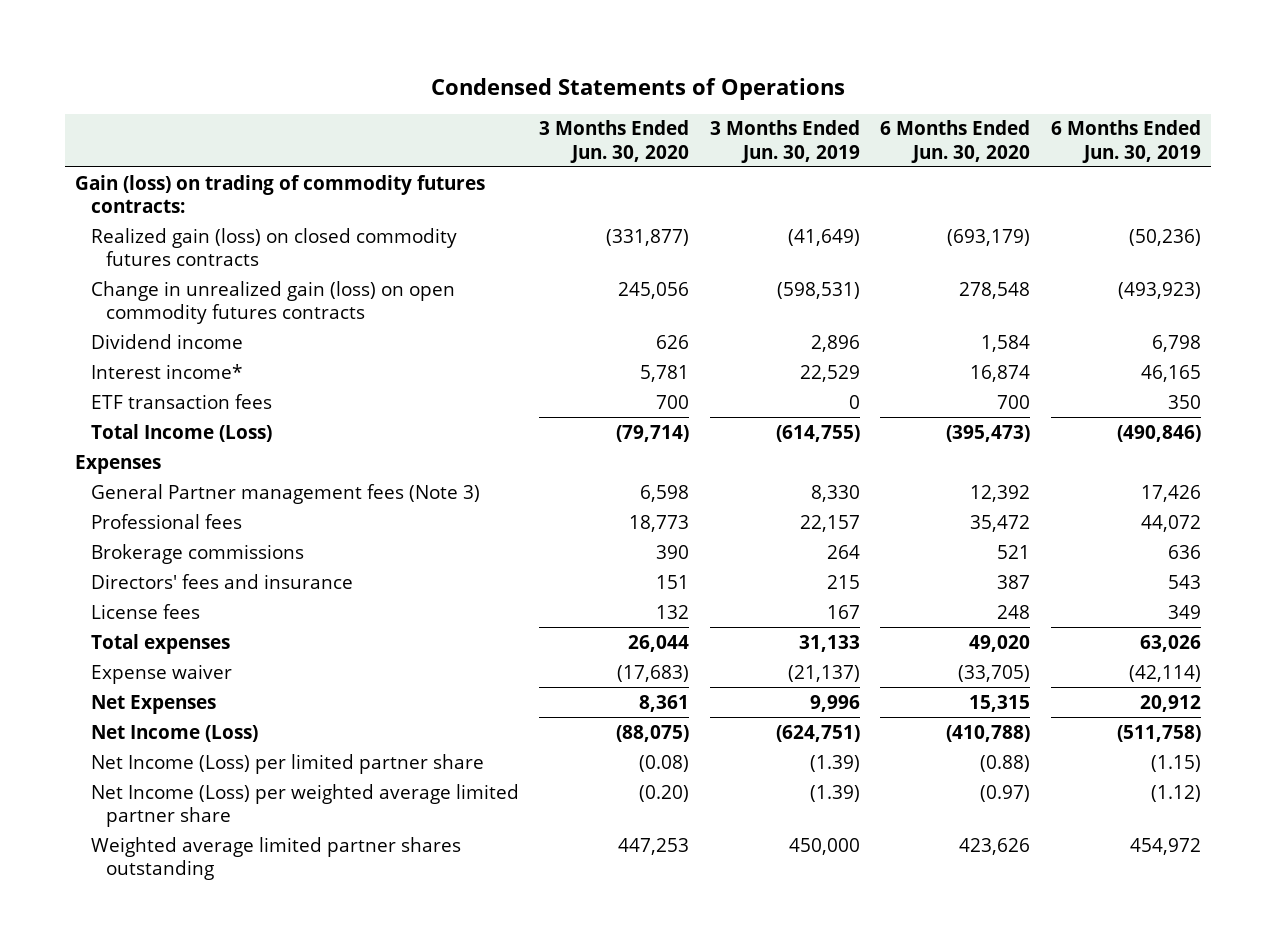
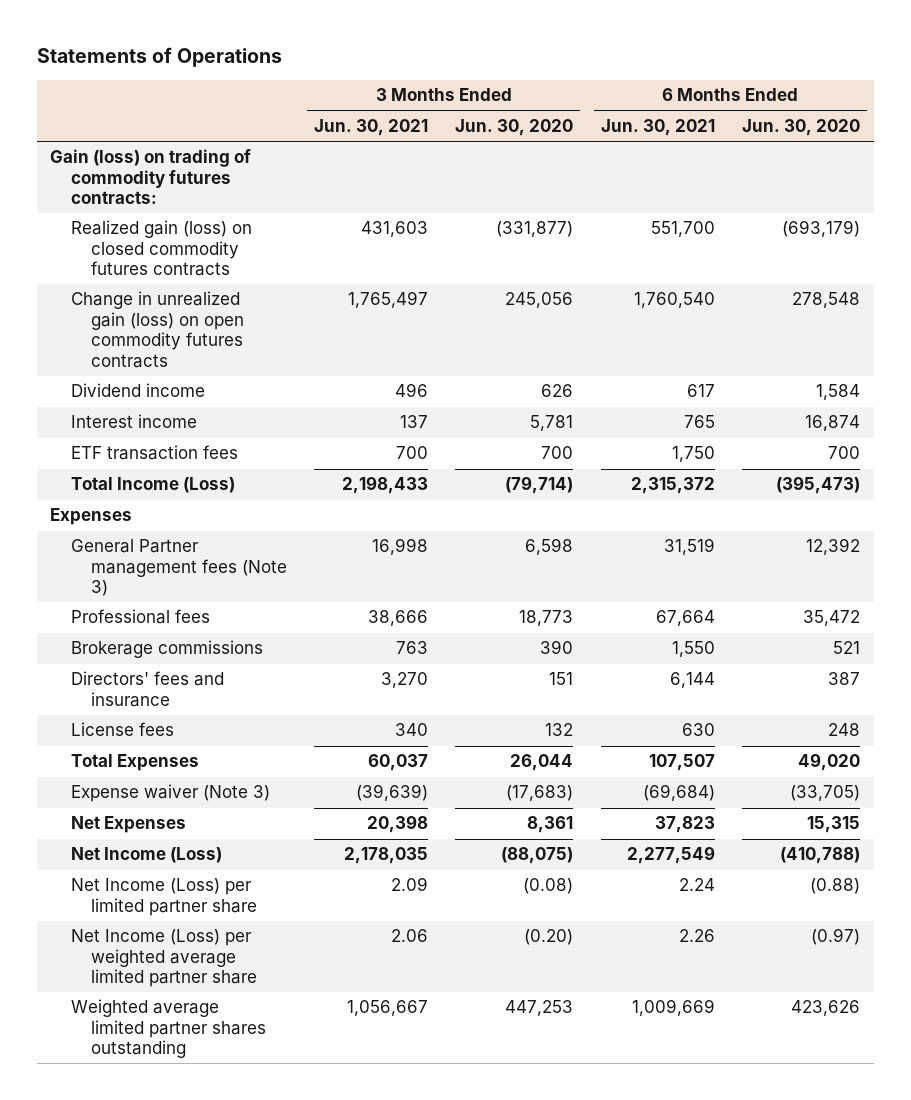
[430,77,845,100] Condensed Statements of Operations -> [36,46,282,67] Statements of Operations
[709,120,860,163] 3 Months Ended Jun. 30, 2019 -> none
[1050,120,1201,163] 6 Months Ended Jun. 30, 2019 -> none
none -> [314,118,429,136] Jun. 30, 2021
none -> [600,118,715,136] Jun. 30, 2021
[90,363,242,379] Interest income* -> [70,414,197,429] Interest income
[90,633,230,654] Total expenses -> [70,754,199,772] Total Expenses
[90,663,232,684] Expense waiver -> [70,784,270,803] Expense waiver (Note 3)

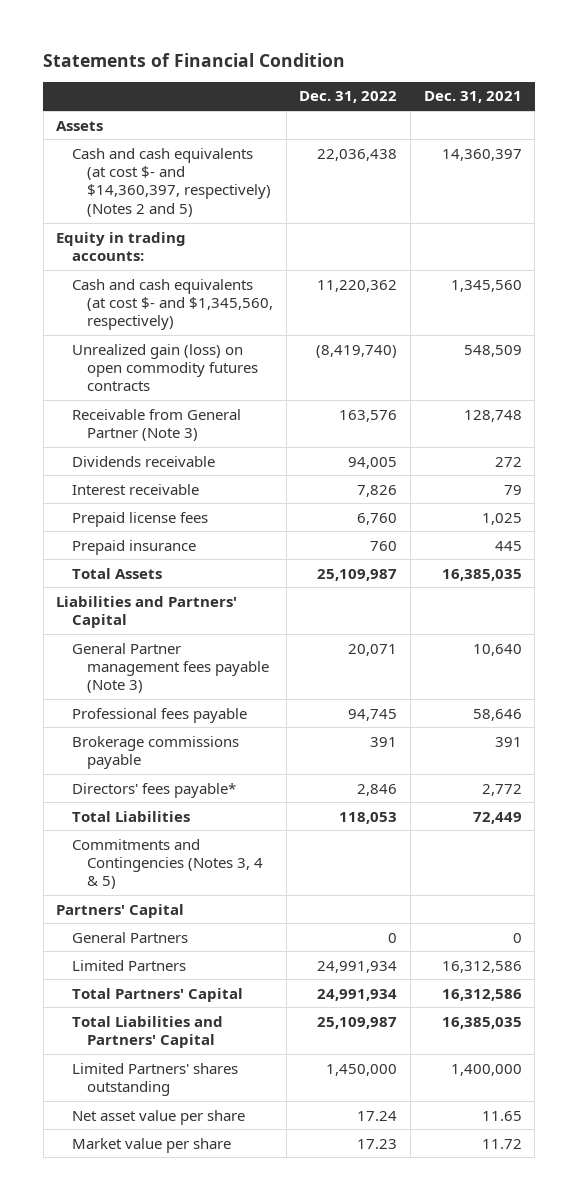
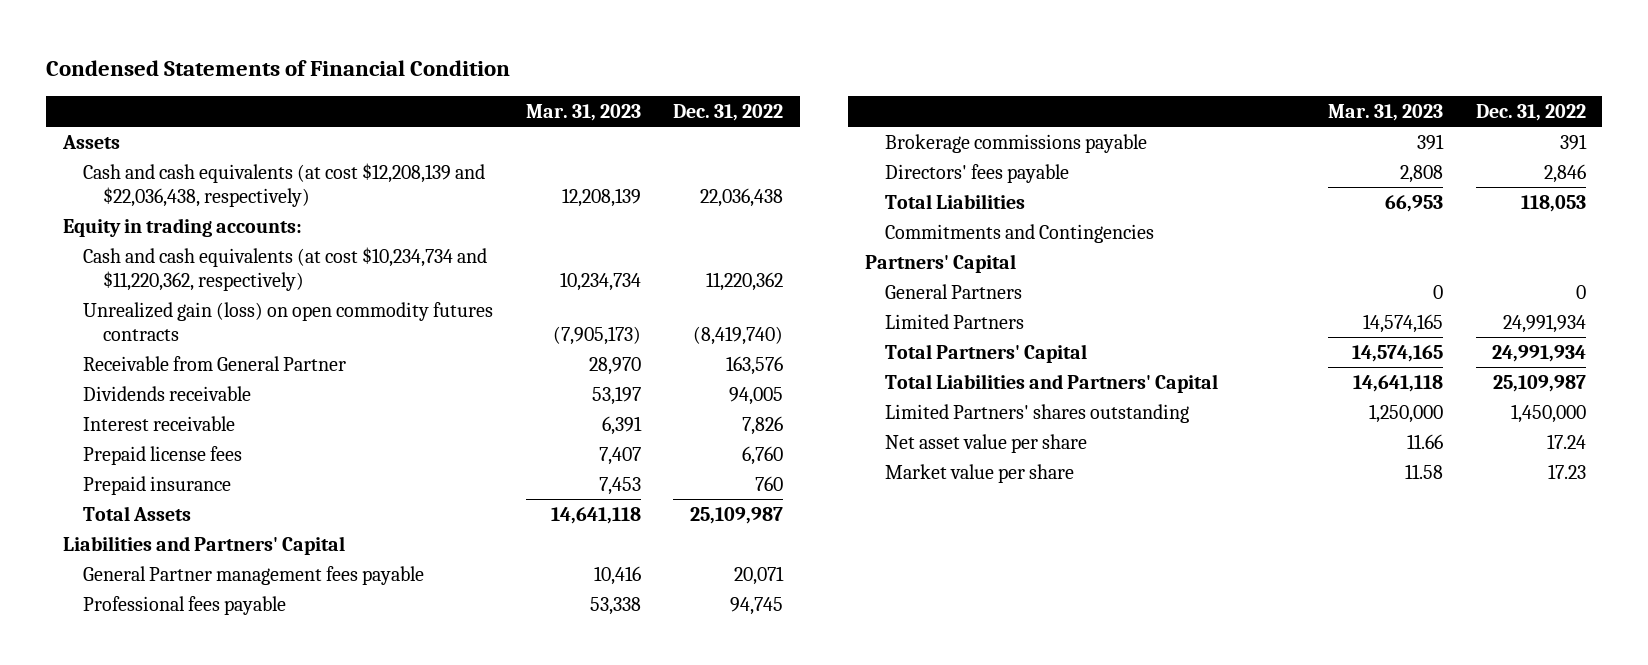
[43,52,346,67] Statements of Financial Condition -> [46,60,511,77] Condensed Statements of Financial Condition
[423,91,522,104] Dec. 31, 2021 -> none
none -> [525,103,641,121] Mar. 31, 2023
[71,147,271,217] Cash and cash equivalents (at cost $- and $14,360,397, respectively) (Notes 2 and 5) -> [82,162,485,207] Cash and cash equivalents (at cost $12,208,139 and $22,036,438, respectively)
[71,278,273,331] Cash and cash equivalents (at cost $- and $1,345,560, respectively) -> [82,246,487,291] Cash and cash equivalents (at cost $10,234,734 and $11,220,362, respectively)
[71,408,241,441] Receivable from General Partner (Note 3) -> [82,355,346,371] Receivable from General Partner
[71,642,269,694] General Partner management fees payable (Note 3) -> [82,565,424,585] General Partner management fees payable
[71,782,236,798] Directors' fees payable* -> [885,163,1070,183] Directors' fees payable
[71,838,263,890] Commitments and Contingencies (Notes 3, 4 & 5) -> [885,223,1155,243] Commitments and Contingencies

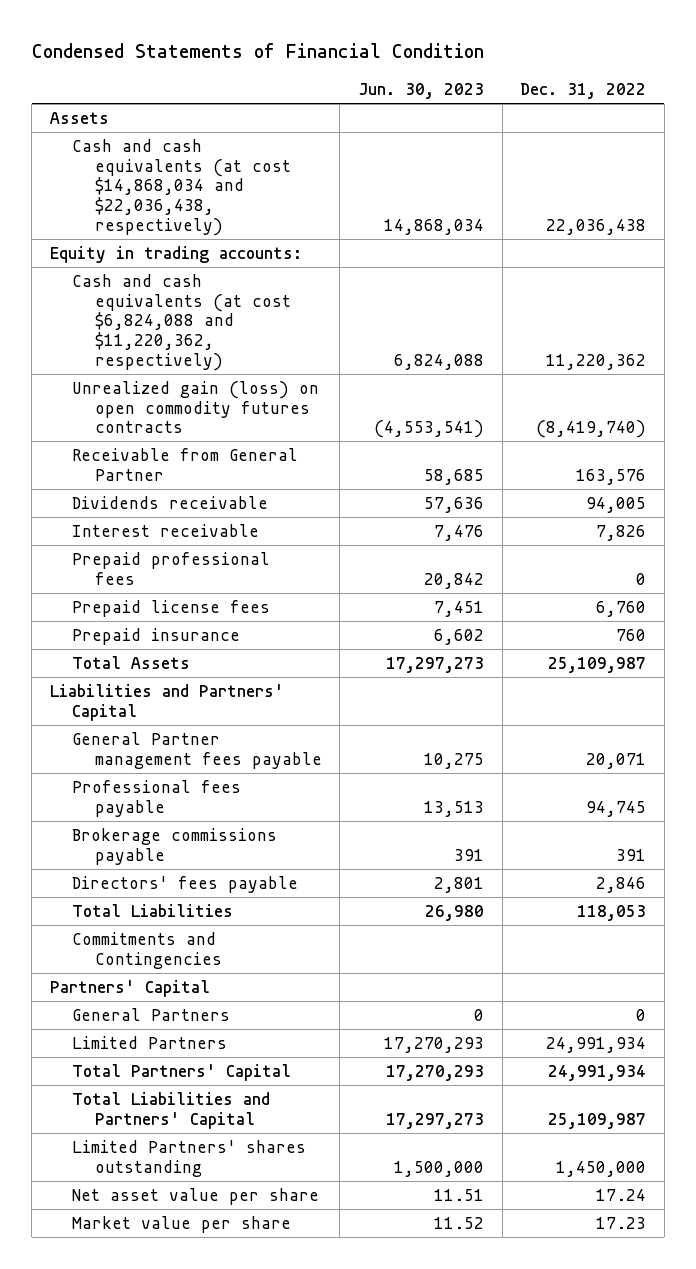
[525,103,641,121] Mar. 31, 2023 -> none
none -> [357,82,484,99] Jun. 30, 2023
[82,162,485,207] Cash and cash equivalents (at cost $12,208,139 and $22,036,438, respectively) -> [72,138,291,236] Cash and cash equivalents (at cost $14,868,034 and $22,036,438, respectively)
[82,246,487,291] Cash and cash equivalents (at cost $10,234,734 and $11,220,362, respectively) -> [72,273,291,371] Cash and cash equivalents (at cost $6,824,088 and $11,220,362, respectively)
none -> [72,551,271,585] Prepaid professional fees

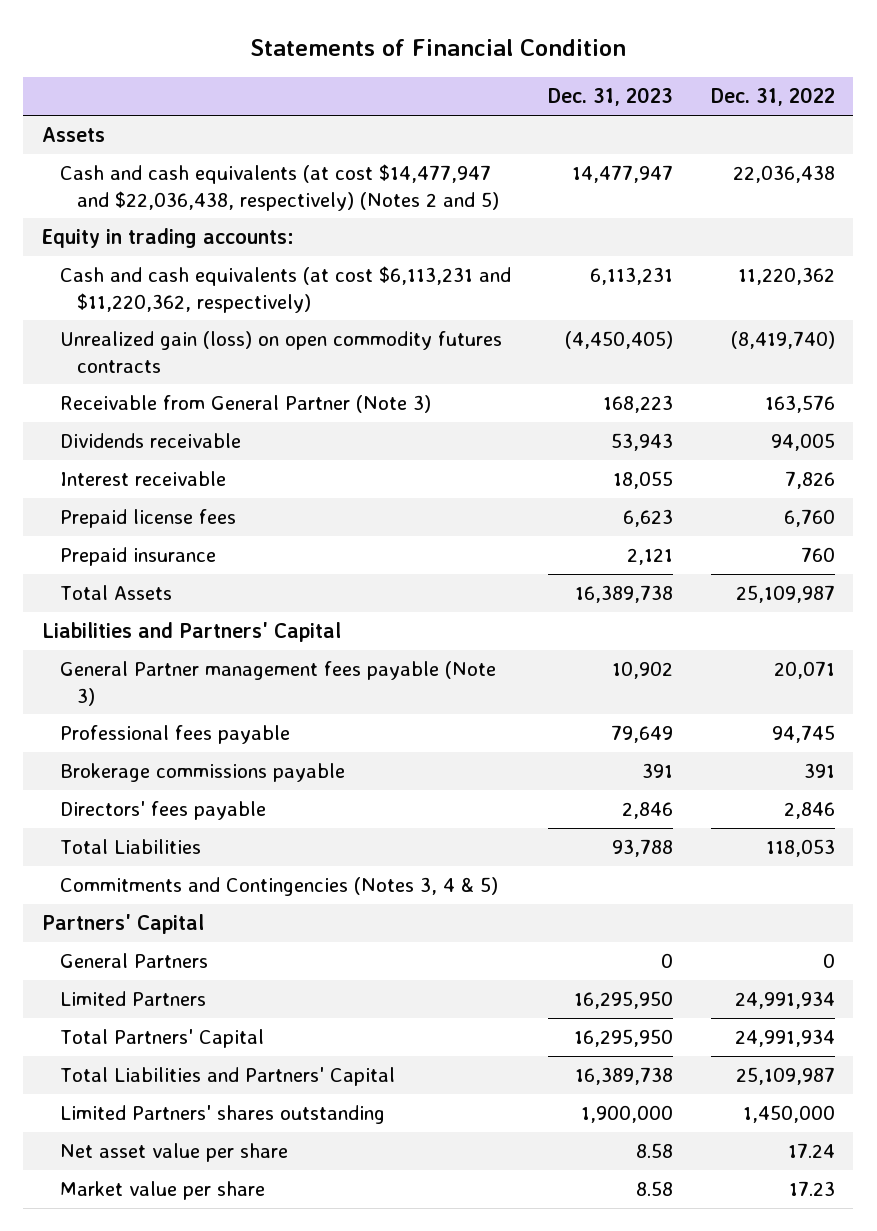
[31,42,484,58] Condensed Statements of Financial Condition -> [250,39,627,57] Statements of Financial Condition
[357,82,484,99] Jun. 30, 2023 -> none
none -> [548,87,674,107] Dec. 31, 2023
[72,138,291,236] Cash and cash equivalents (at cost $14,868,034 and $22,036,438, respectively) -> [59,164,499,211] Cash and cash equivalents (at cost $14,477,947 and $22,036,438, respectively) (Notes 2 and 5)
[72,273,291,371] Cash and cash equivalents (at cost $6,824,088 and $11,220,362, respectively) -> [59,266,511,313] Cash and cash equivalents (at cost $6,113,231 and $11,220,362, respectively)
[72,447,299,481] Receivable from General Partner -> [59,395,431,414] Receivable from General Partner (Note 3)
[72,551,271,585] Prepaid professional fees -> none
[72,731,322,769] General Partner management fees payable -> [59,661,496,706] General Partner management fees payable (Note 3)
[72,931,222,969] Commitments and Contingencies -> [59,877,498,897] Commitments and Contingencies (Notes 3, 4 & 5)

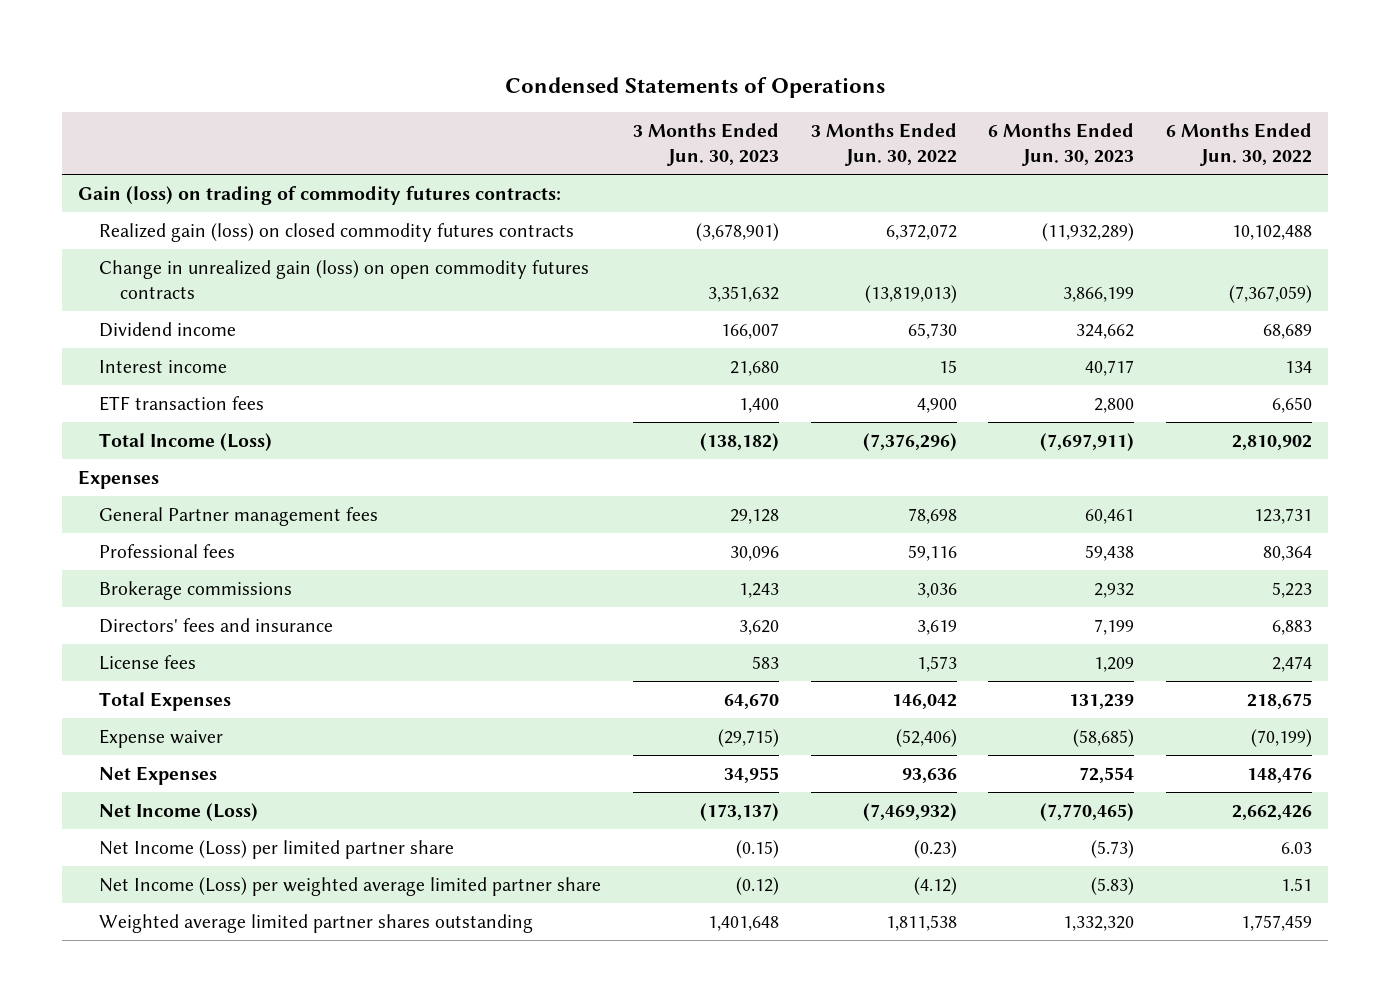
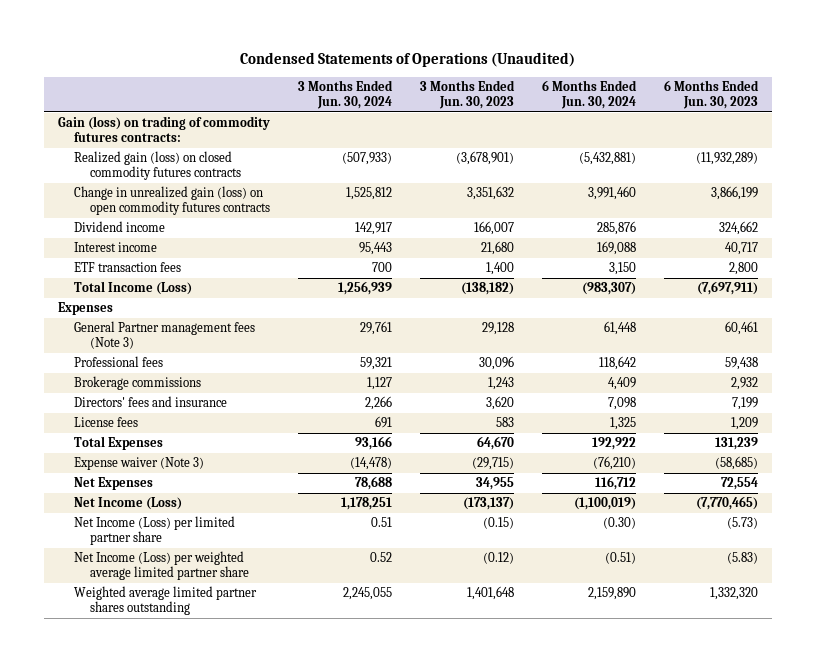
[505,76,886,98] Condensed Statements of Operations -> [239,52,575,68] Condensed Statements of Operations (Unaudited)
[810,123,957,167] 3 Months Ended Jun. 30, 2022 -> none
[1166,123,1313,167] 6 Months Ended Jun. 30, 2022 -> none
none -> [298,80,394,110] 3 Months Ended Jun. 30, 2024
none -> [541,80,637,110] 6 Months Ended Jun. 30, 2024
[99,506,379,526] General Partner management fees -> [74,321,256,350] General Partner management fees (Note 3)
[99,728,224,748] Expense waiver -> [74,457,205,471] Expense waiver (Note 3)

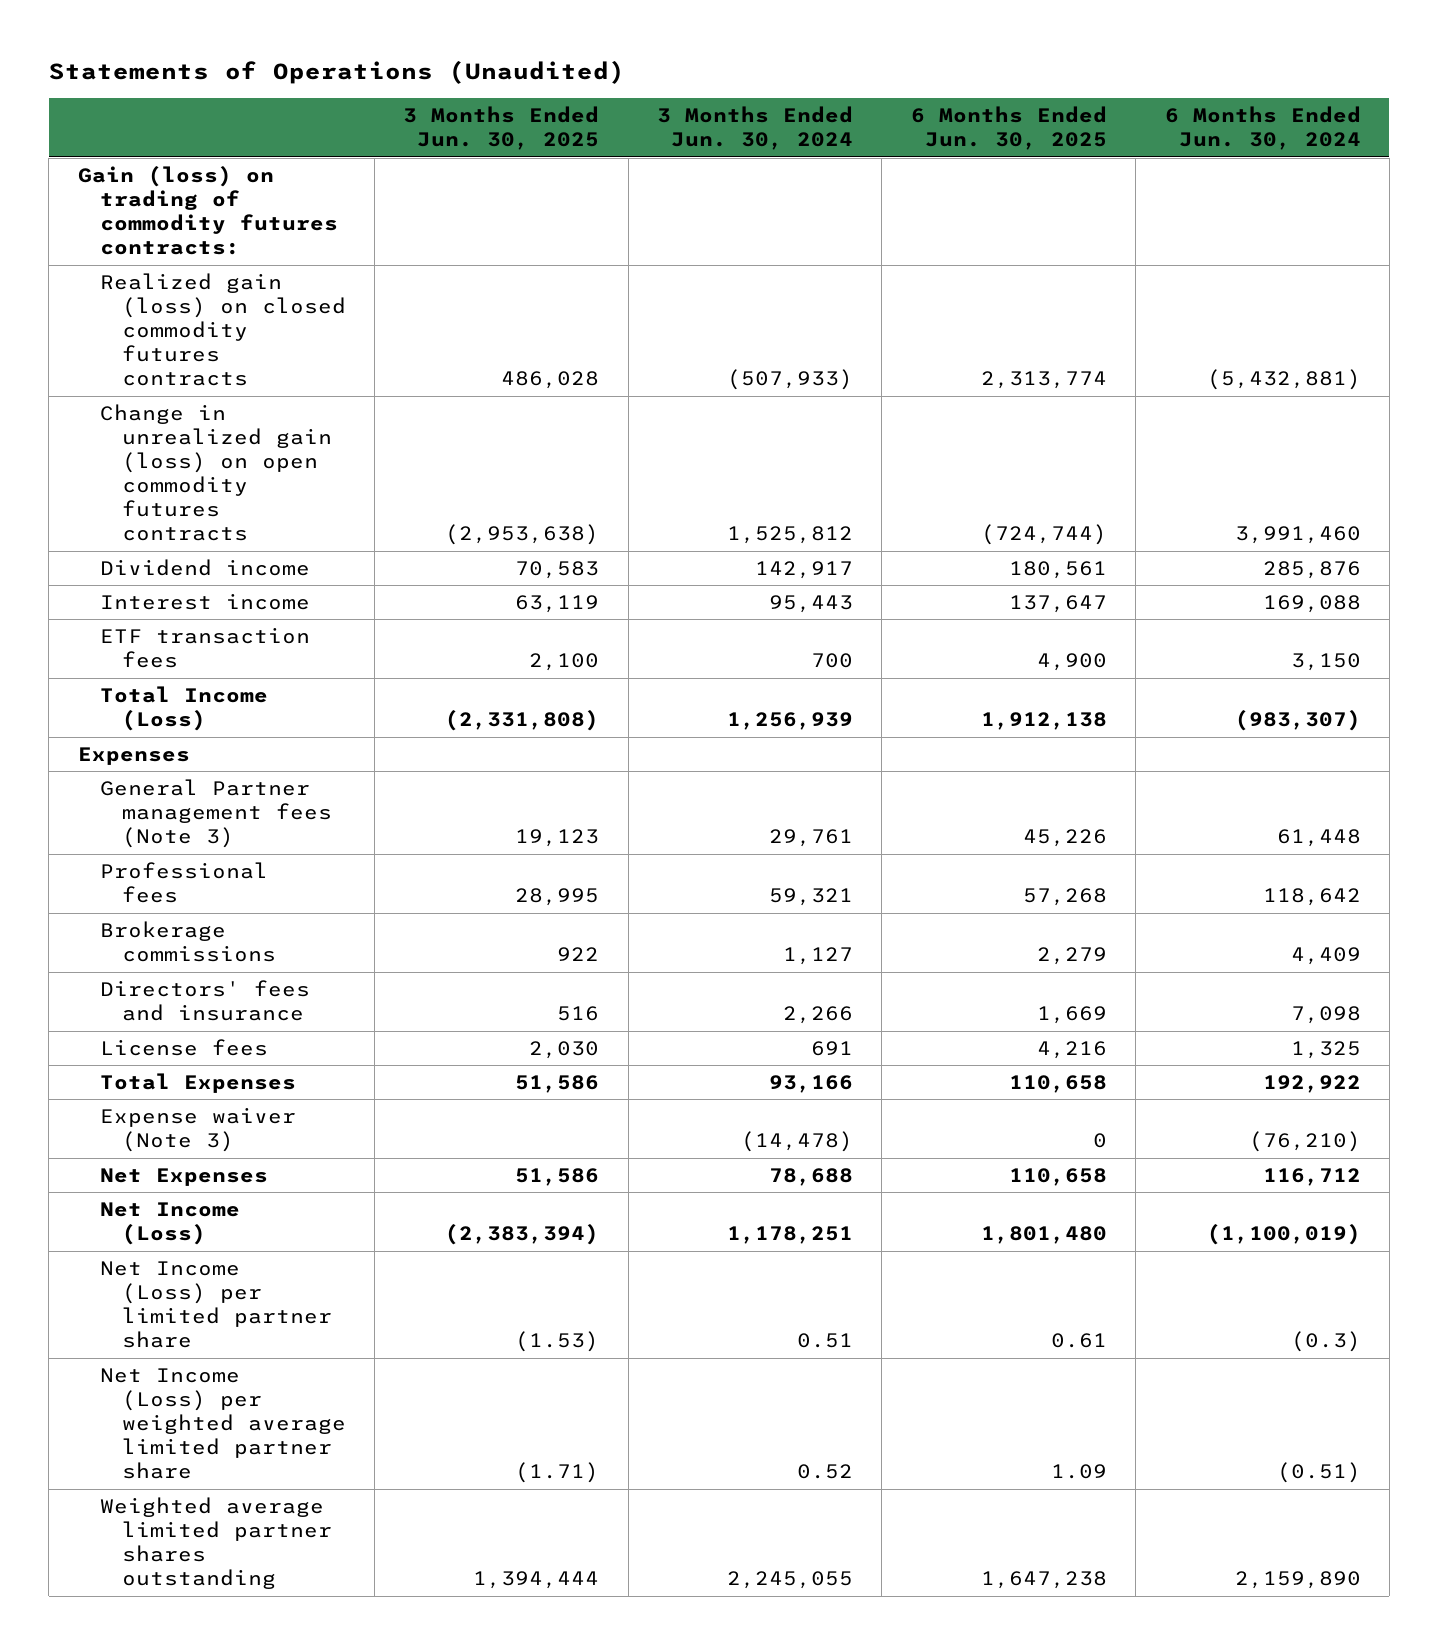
[239,52,575,68] Condensed Statements of Operations (Unaudited) -> [48,59,625,84] Statements of Operations (Unaudited)
[420,80,516,110] 3 Months Ended Jun. 30, 2023 -> none
[663,80,759,110] 6 Months Ended Jun. 30, 2023 -> none
none -> [403,106,600,151] 3 Months Ended Jun. 30, 2025
none -> [910,106,1107,151] 6 Months Ended Jun. 30, 2025
[602,517,636,530] (0.30) -> [1290,1331,1361,1353] (0.3)

